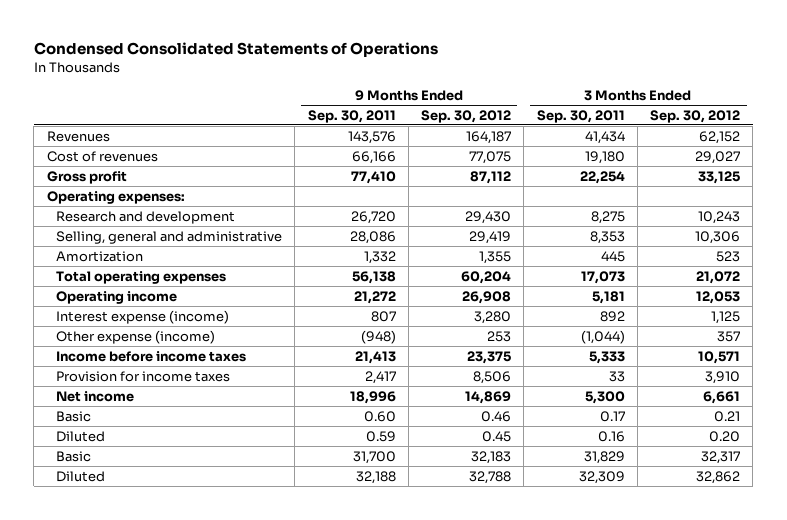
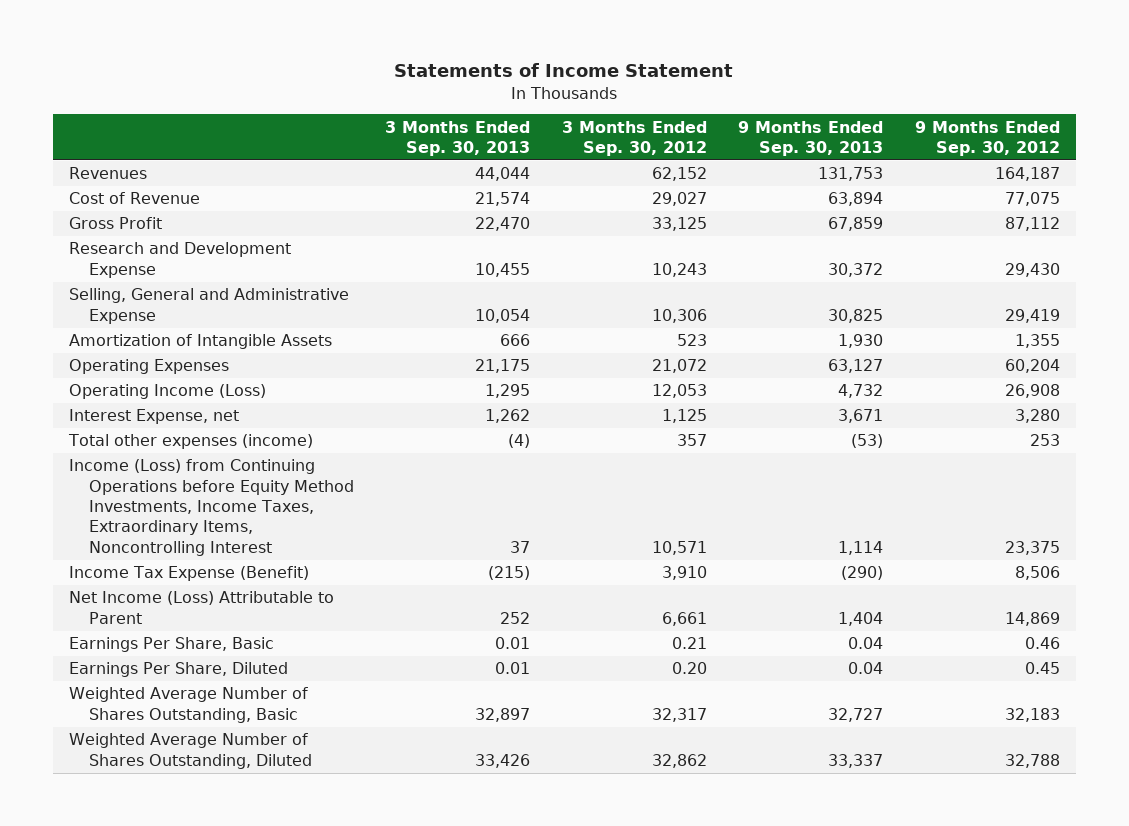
[33,42,438,58] Condensed Consolidated Statements of Operations -> [394,63,734,78] Statements of Income Statement
[307,109,396,123] Sep. 30, 2011 -> none
[536,109,625,123] Sep. 30, 2011 -> none
none -> [385,120,531,157] 3 Months Ended Sep. 30, 2013
none -> [738,120,884,157] 9 Months Ended Sep. 30, 2013
[46,190,185,204] Operating expenses: -> none
[46,150,158,162] Cost of revenues -> [68,192,200,205] Cost of Revenue
[46,170,127,184] Gross profit -> [68,217,162,230] Gross Profit
[56,210,236,224] Research and development -> [68,242,291,278] Research and Development Expense
[56,230,283,244] Selling, general and administrative -> [68,288,349,324] Selling, General and Administrative Expense
[56,250,144,262] Amortization -> [68,334,332,350] Amortization of Intangible Assets
[56,270,227,284] Total operating expenses -> [68,359,229,375] Operating Expenses
[56,290,178,304] Operating income -> [68,384,266,400] Operating Income (Loss)
[56,309,230,324] Interest expense (income) -> [68,409,239,425] Interest Expense, net
[56,329,216,344] Other expense (income) -> [67,434,313,450] Total other expenses (income)
[56,350,247,362] Income before income taxes -> [68,459,354,556] Income (Loss) from Continuing Operations before Equity Method Investments, Income Taxes, Extraordinary Items, Noncontrolling Interest
[56,370,231,382] Provision for income taxes -> [68,566,309,582] Income Tax Expense (Benefit)
[56,390,135,402] Net income -> [68,591,334,624] Net Income (Loss) Attributable to Parent
[56,410,92,422] Basic -> [68,637,274,653] Earnings Per Share, Basic
[56,430,106,442] Diluted -> [68,662,288,678] Earnings Per Share, Diluted
[56,450,92,462] Basic -> [68,687,308,723] Weighted Average Number of Shares Outstanding, Basic
[56,470,106,482] Diluted -> [68,733,312,769] Weighted Average Number of Shares Outstanding, Diluted

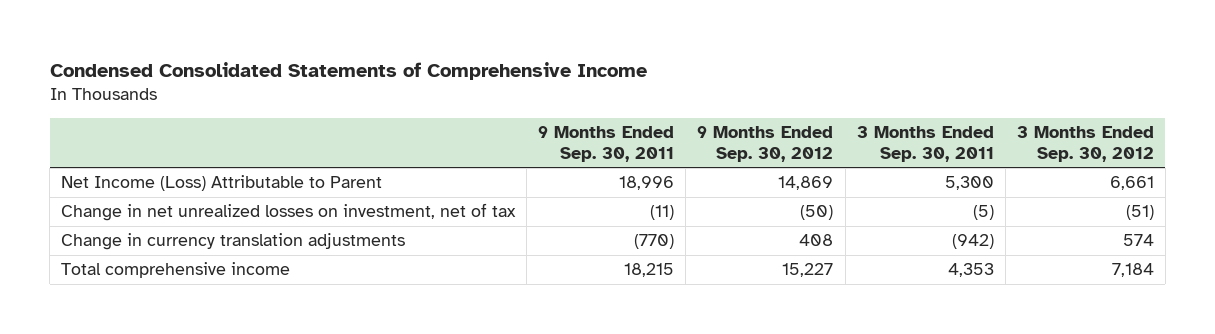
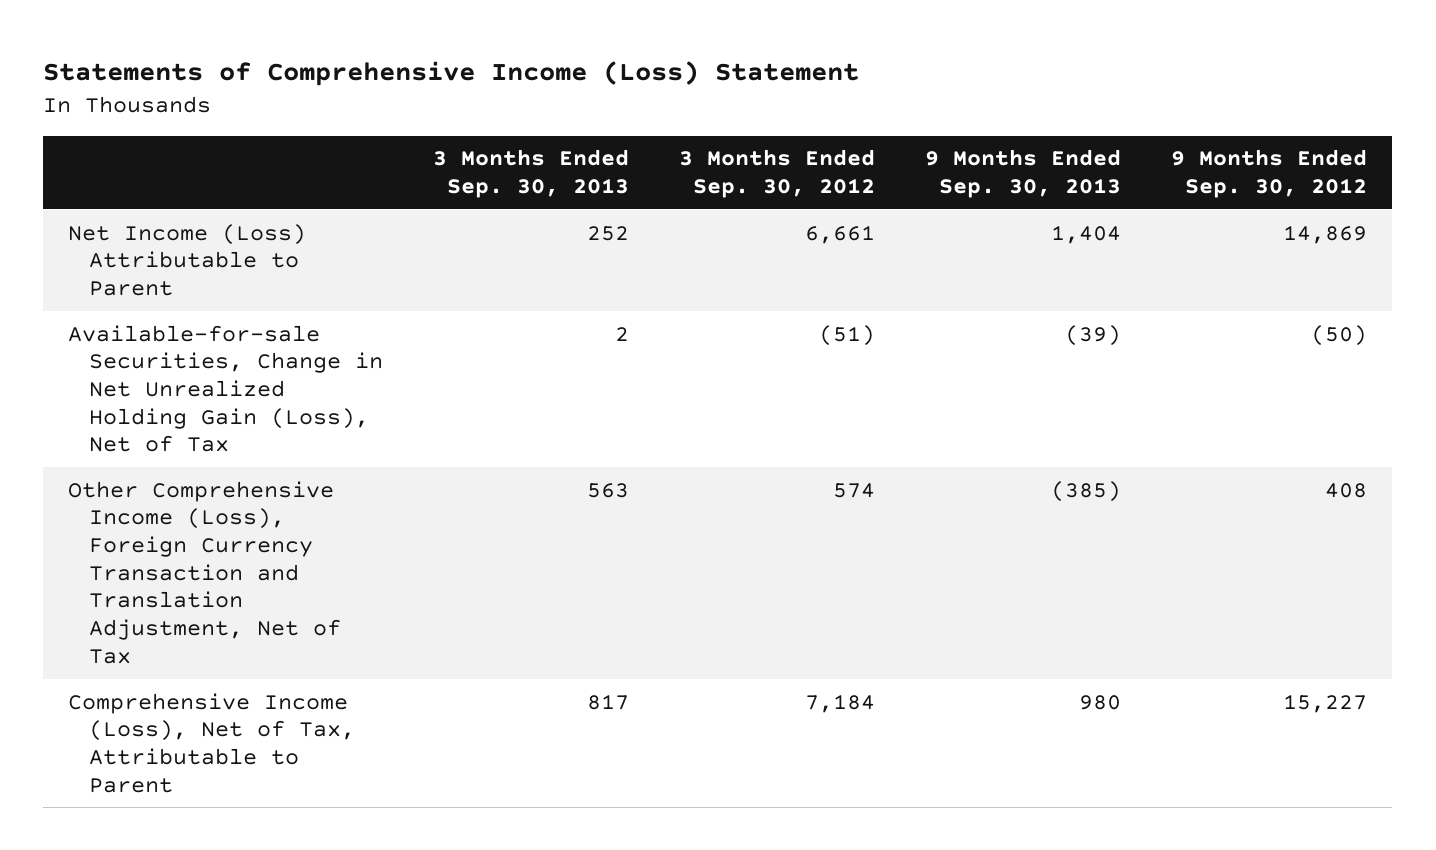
[49,61,647,80] Condensed Consolidated Statements of Comprehensive Income -> [43,61,860,87] Statements of Comprehensive Income (Loss) Statement
[538,126,675,162] 9 Months Ended Sep. 30, 2011 -> none
[856,126,994,162] 3 Months Ended Sep. 30, 2011 -> none
none -> [433,149,630,199] 3 Months Ended Sep. 30, 2013
none -> [925,149,1122,199] 9 Months Ended Sep. 30, 2013
[61,203,517,222] Change in net unrealized losses on investment, net of tax -> [68,324,384,453] Available-for-sale Securities, Change in Net Unrealized Holding Gain (Loss), Net of Tax
[61,233,406,251] Change in currency translation adjustments -> [68,480,342,664] Other Comprehensive Income (Loss), Foreign Currency Transaction and Translation Adjustment, Net of Tax
[61,262,291,279] Total comprehensive income -> [68,692,356,793] Comprehensive Income (Loss), Net of Tax, Attributable to Parent

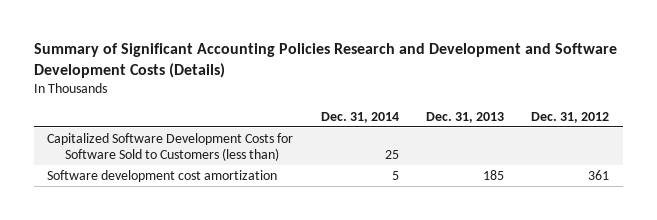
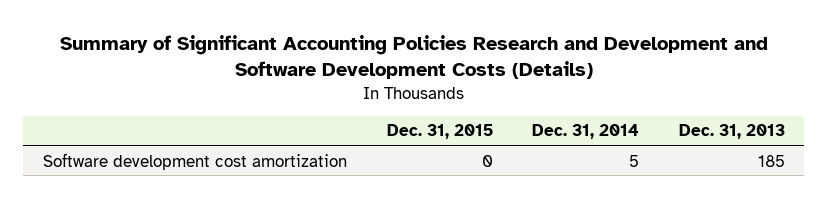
[531,111,610,123] Dec. 31, 2012 -> none
none -> [386,124,493,140] Dec. 31, 2015
[47,132,294,161] Capitalized Software Development Costs for Software Sold to Customers (less than) -> none

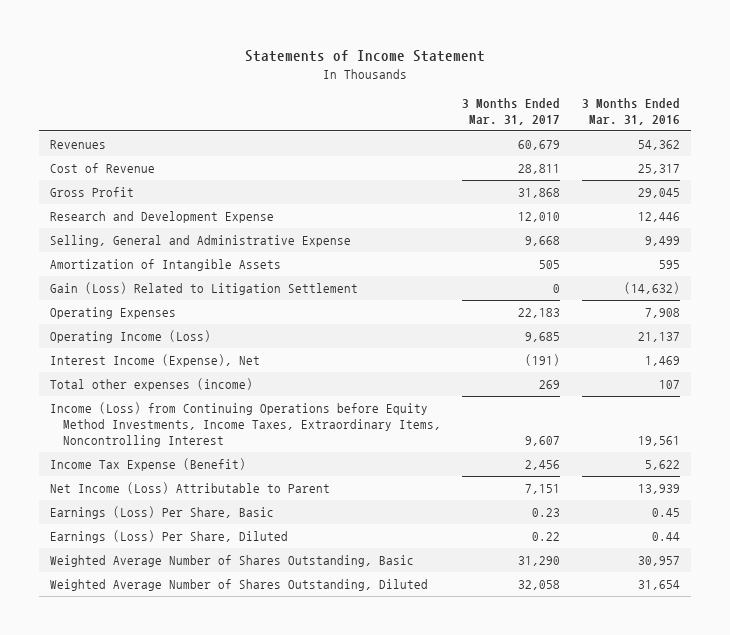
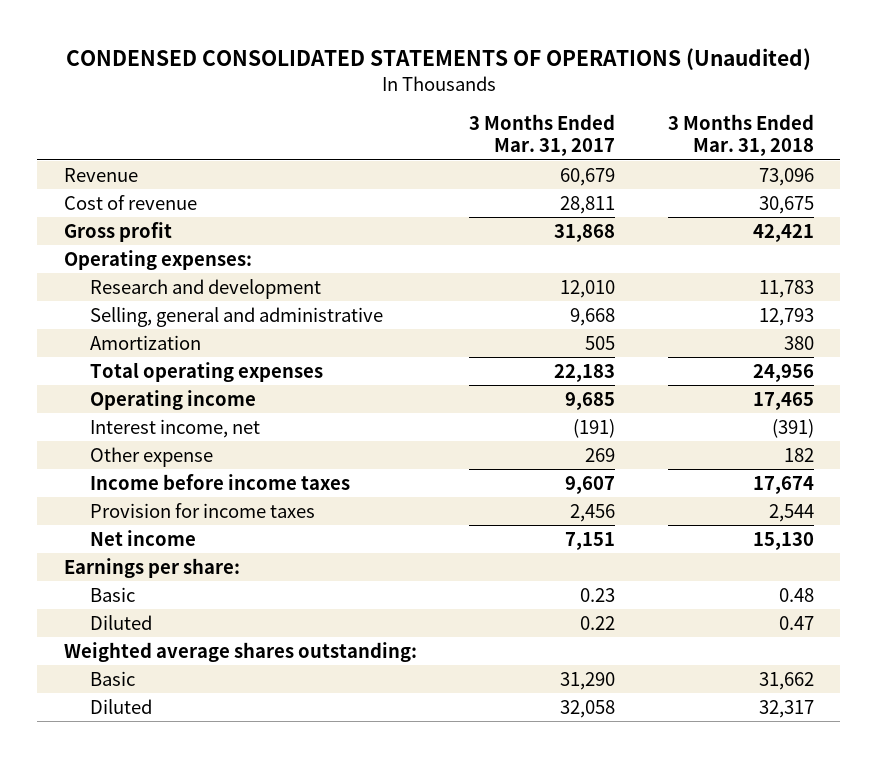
[244,49,485,62] Statements of Income Statement -> [65,48,811,71] CONDENSED CONSOLIDATED STATEMENTS OF OPERATIONS (Unaudited)
[581,98,680,125] 3 Months Ended Mar. 31, 2016 -> none
none -> [667,114,814,157] 3 Months Ended Mar. 31, 2018
[50,282,359,296] Gain (Loss) Related to Litigation Settlement -> none
[50,140,107,150] Revenues -> [63,167,138,182] Revenue
[50,163,156,174] Cost of Revenue -> [63,194,197,210] Cost of revenue
[50,187,135,198] Gross Profit -> [63,221,172,242] Gross profit
none -> [63,249,252,270] Operating expenses:
[50,211,275,224] Research and Development Expense -> [90,278,322,299] Research and development
[50,235,352,248] Selling, General and Administrative Expense -> [90,306,384,327] Selling, general and administrative
[50,259,282,272] Amortization of Intangible Assets -> [90,334,202,350] Amortization
[50,307,177,320] Operating Expenses -> [90,361,324,382] Total operating expenses
[50,330,212,344] Operating Income (Loss) -> [90,389,257,410] Operating income
[50,354,261,368] Interest Income (Expense), Net -> [90,418,261,438] Interest income, net
[50,378,254,392] Total other expenses (income) -> [90,446,214,467] Other expense
[50,402,441,447] Income (Loss) from Continuing Operations before Equity Method Investments, Income Taxes, Extraordinary Items, Noncontrolling Interest -> [90,473,351,490] Income before income taxes
[50,458,247,472] Income Tax Expense (Benefit) -> [90,502,316,518] Provision for income taxes
[50,482,331,495] Net Income (Loss) Attributable to Parent -> [90,529,197,546] Net income
none -> [63,557,240,578] Earnings per share:
[50,506,275,520] Earnings (Loss) Per Share, Basic -> [90,586,136,602] Basic
[50,530,289,544] Earnings (Loss) Per Share, Diluted -> [90,614,153,630] Diluted
none -> [63,641,417,662] Weighted average shares outstanding:
[50,555,415,568] Weighted Average Number of Shares Outstanding, Basic -> [90,670,136,686] Basic
[50,579,429,592] Weighted Average Number of Shares Outstanding, Diluted -> [90,698,153,714] Diluted

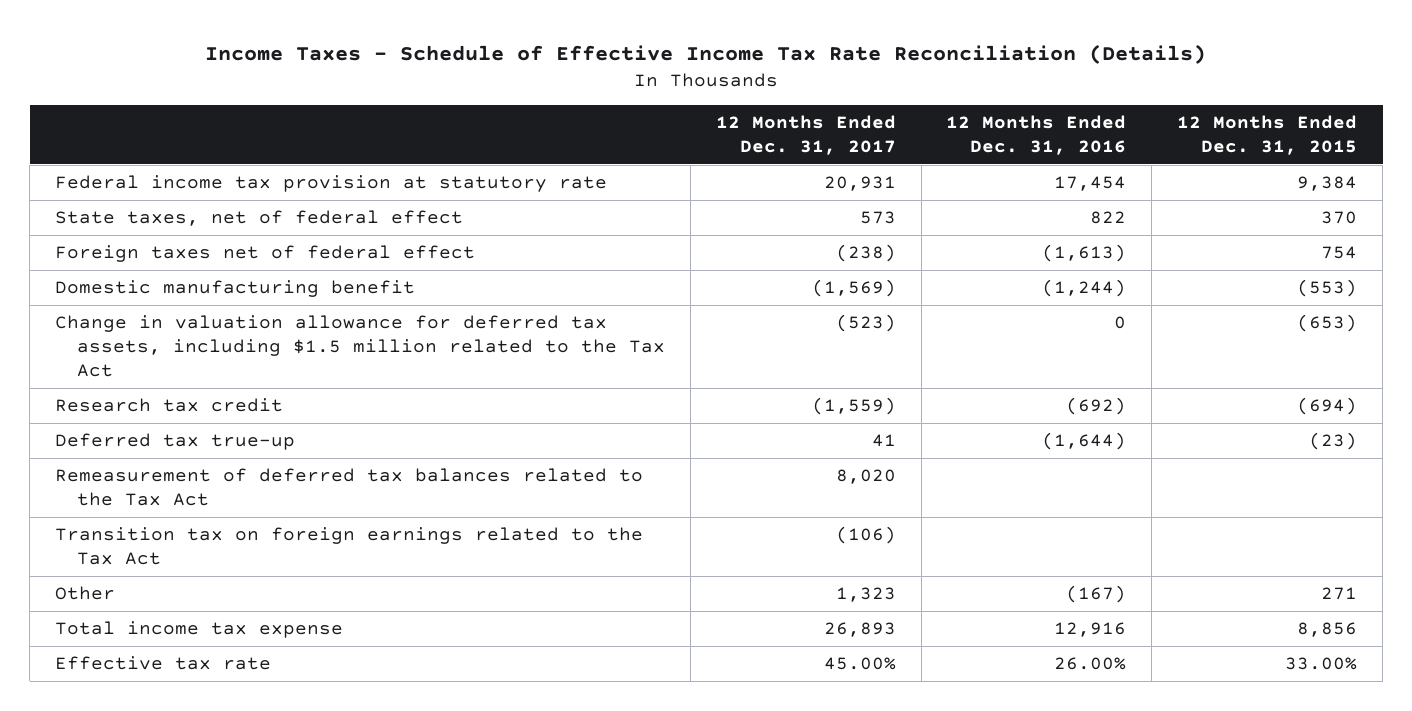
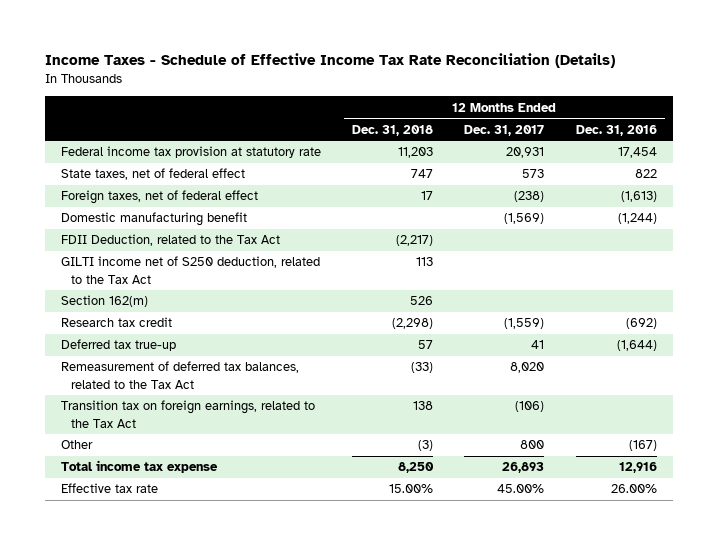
[1177,114,1358,156] 12 Months Ended Dec. 31, 2015 -> none
none -> [351,124,433,136] Dec. 31, 2018
[55,244,476,262] Foreign taxes net of federal effect -> [60,190,258,205] Foreign taxes, net of federal effect
[55,314,666,378] Change in valuation allowance for deferred tax assets, including $1.5 million related to the Tax Act -> none
none -> [60,234,280,247] FDII Deduction, related to the Tax Act
none -> [60,256,320,284] GILTI income net of S250 deduction, related to the Tax Act
none -> [60,295,148,308] Section 162(m)
[55,467,644,507] Remeasurement of deferred tax balances related to the Tax Act -> [60,361,299,389] Remeasurement of deferred tax balances, related to the Tax Act
[55,526,644,566] Transition tax on foreign earnings related to the Tax Act -> [60,400,315,428] Transition tax on foreign earnings, related to the Tax Act
[835,586,896,602] 1,323 -> [520,440,545,450] 800

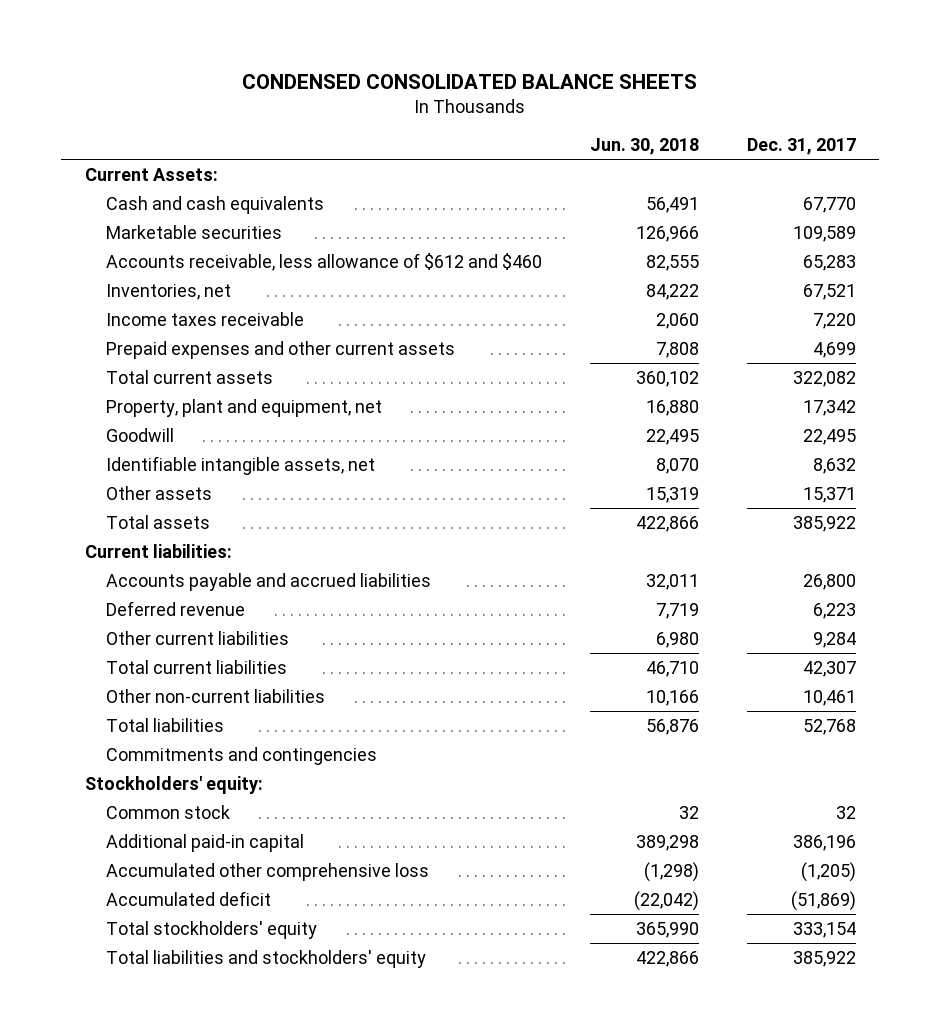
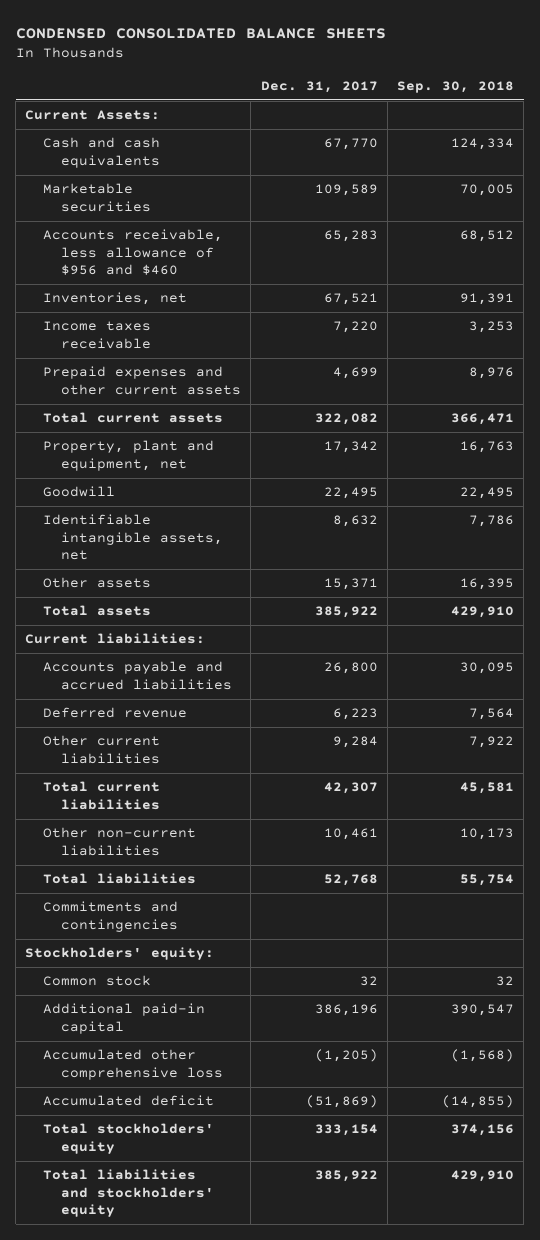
[589,138,699,156] Jun. 30, 2018 -> none
none -> [397,80,515,93] Sep. 30, 2018
[106,252,543,271] Accounts receivable, less allowance of $612 and $460 -> [43,229,224,275] Accounts receivable, less allowance of $956 and $460

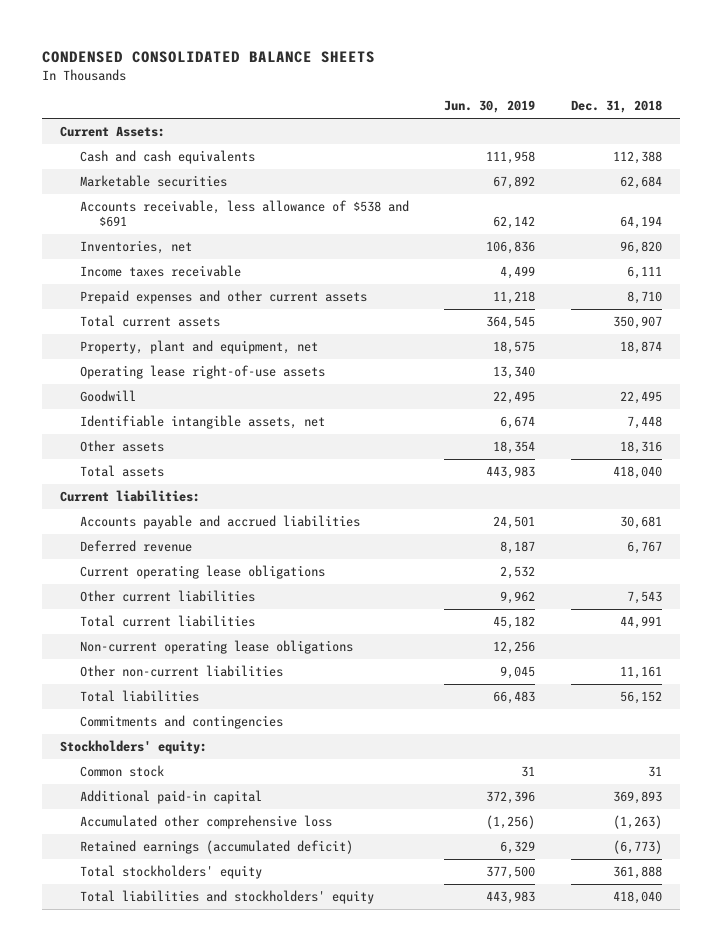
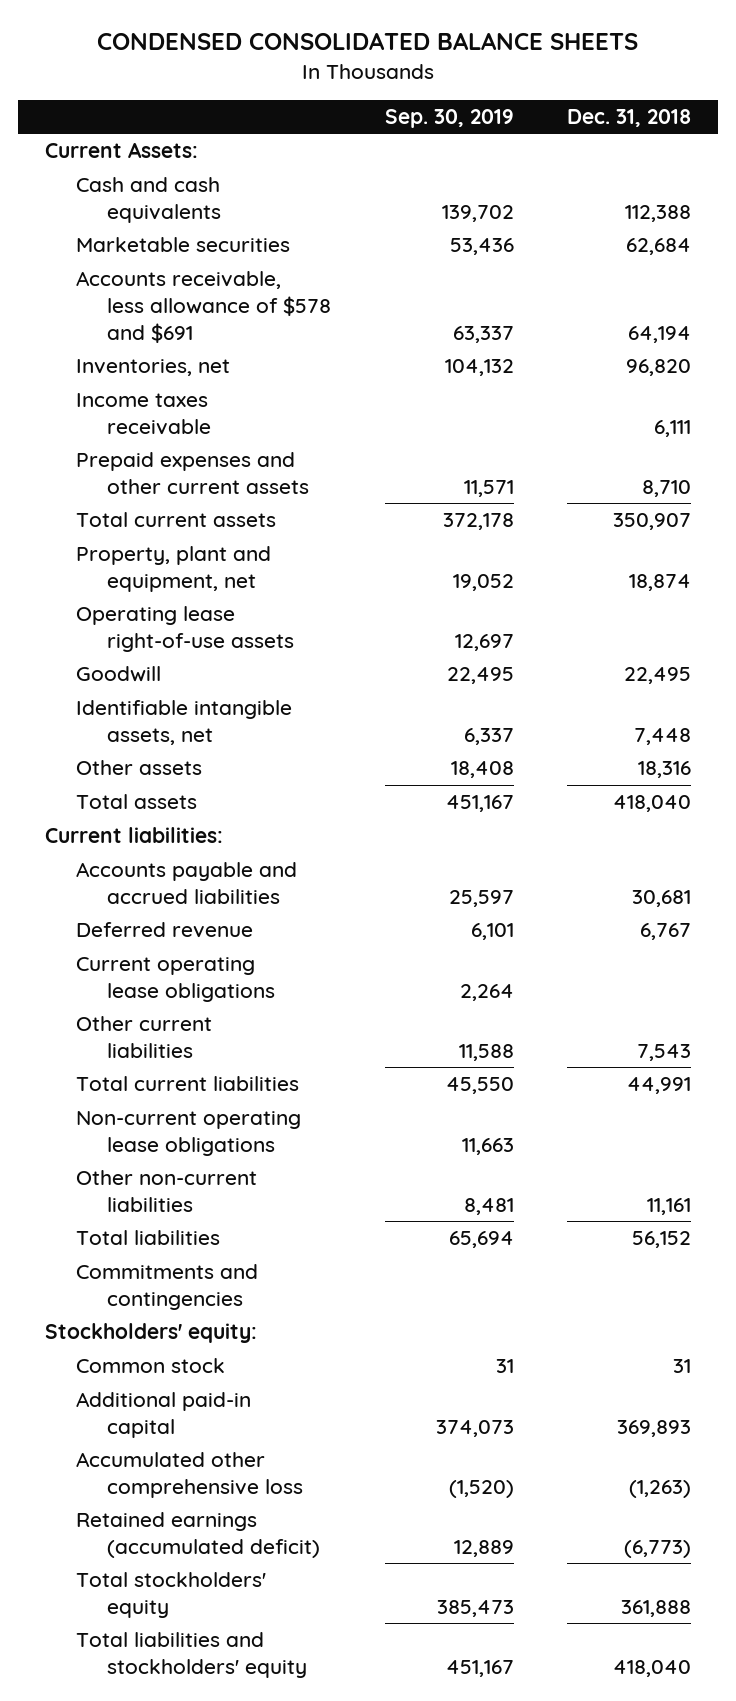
[444,100,536,114] Jun. 30, 2019 -> none
none -> [384,108,514,128] Sep. 30, 2019
[79,199,409,228] Accounts receivable, less allowance of $538 and $691 -> [75,271,331,343] Accounts receivable, less allowance of $578 and $691

